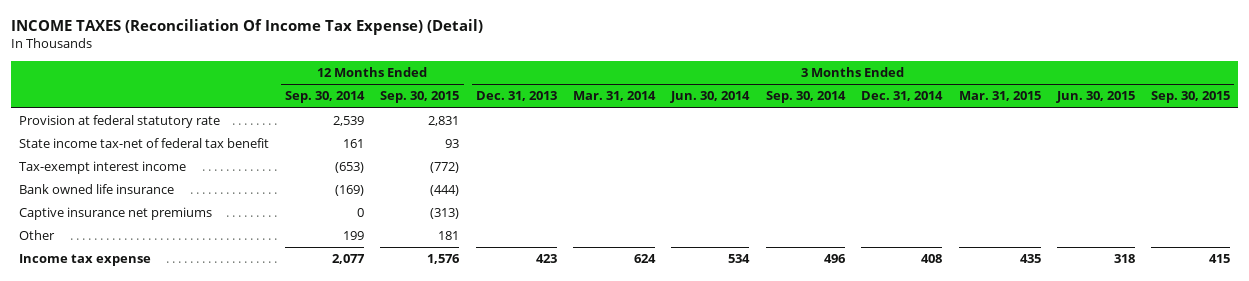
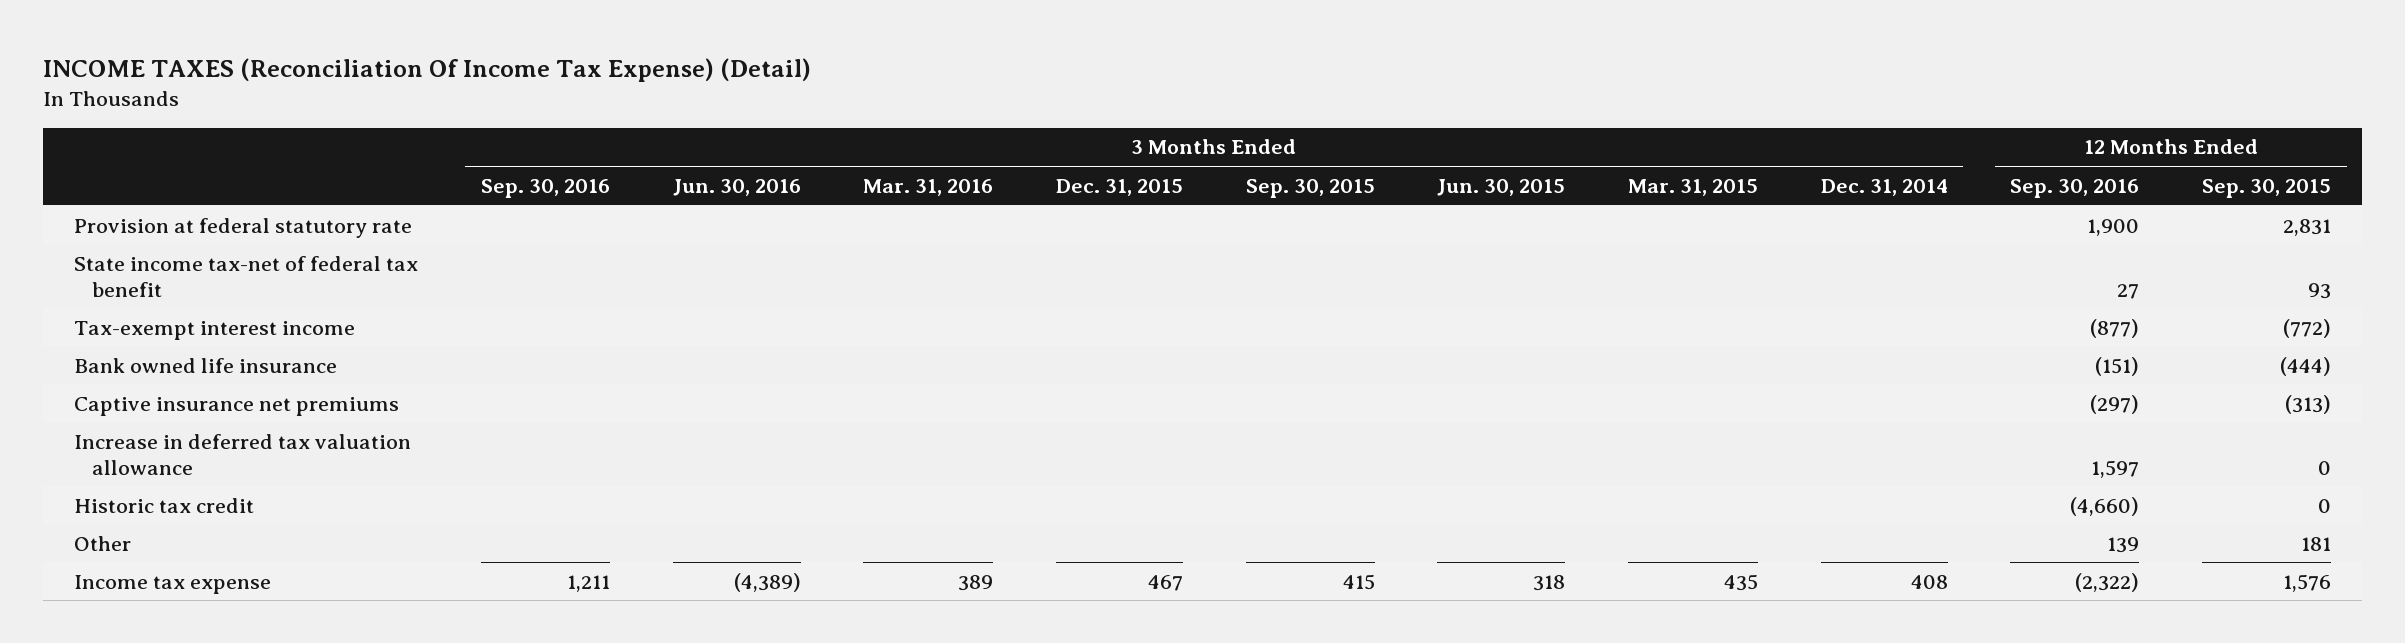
[285,91,366,104] Sep. 30, 2014 -> none
[475,91,557,102] Dec. 31, 2013 -> none
[573,91,657,102] Mar. 31, 2014 -> none
[670,91,751,104] Jun. 30, 2014 -> none
[765,91,846,104] Sep. 30, 2014 -> none
none -> [481,178,611,198] Sep. 30, 2016
none -> [672,178,801,196] Jun. 30, 2016
none -> [863,178,994,196] Mar. 31, 2016
none -> [1056,178,1184,196] Dec. 31, 2015
none -> [2010,178,2140,198] Sep. 30, 2016
none -> [74,433,412,475] Increase in deferred tax valuation allowance
none -> [74,497,255,513] Historic tax credit

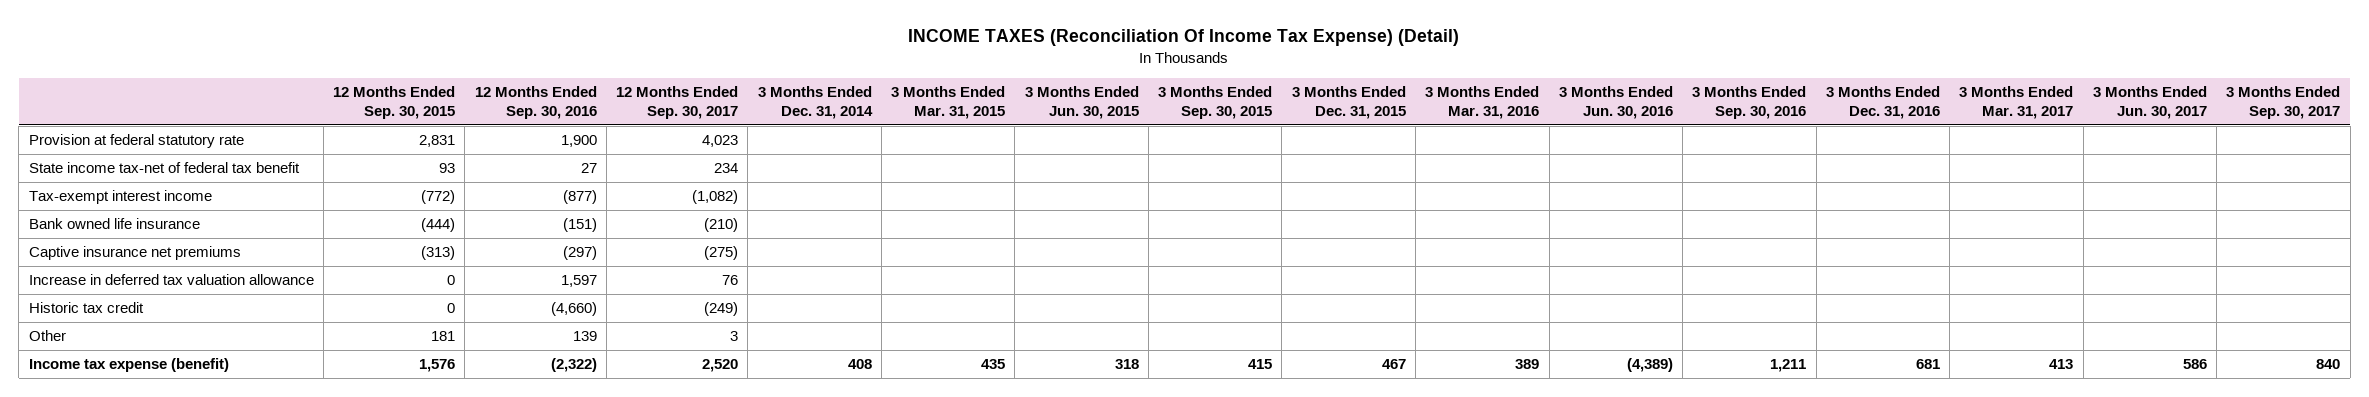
none -> [616,86,739,119] 12 Months Ended Sep. 30, 2017
none -> [1825,86,1940,119] 3 Months Ended Dec. 31, 2016
none -> [1959,86,2074,119] 3 Months Ended Mar. 31, 2017
none -> [2092,86,2207,119] 3 Months Ended Jun. 30, 2017
none -> [2226,86,2341,119] 3 Months Ended Sep. 30, 2017
[74,574,272,594] Income tax expense -> [28,358,229,373] Income tax expense (benefit)

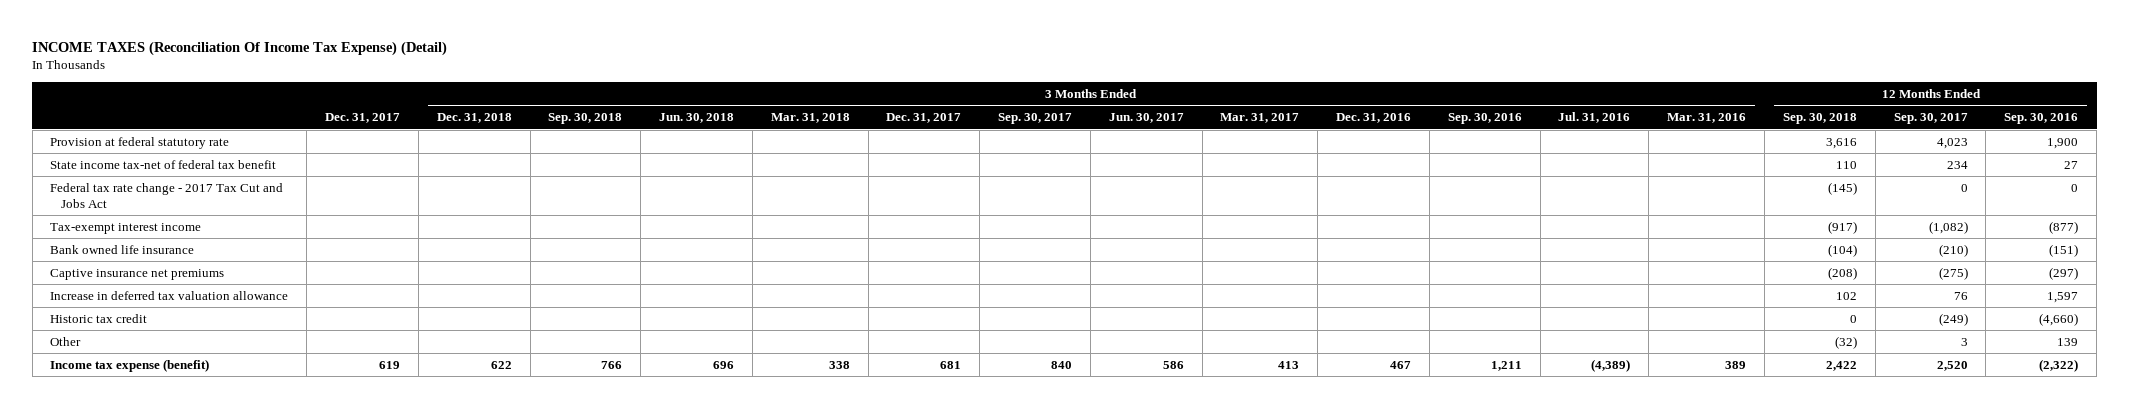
[333,86,456,119] 12 Months Ended Sep. 30, 2015 -> none
[757,86,873,119] 3 Months Ended Dec. 31, 2014 -> none
[891,86,1006,119] 3 Months Ended Mar. 31, 2015 -> none
[1024,86,1139,119] 3 Months Ended Jun. 30, 2015 -> none
[1158,86,1273,119] 3 Months Ended Sep. 30, 2015 -> none
[1291,86,1406,119] 3 Months Ended Dec. 31, 2015 -> none
[1558,86,1673,119] 3 Months Ended Jun. 30, 2016 -> none
none -> [325,113,401,124] Dec. 31, 2017
none -> [436,113,512,124] Dec. 31, 2018
none -> [548,113,623,125] Sep. 30, 2018
none -> [659,113,735,124] Jun. 30, 2018
none -> [770,113,850,124] Mar. 31, 2018
none -> [886,113,962,124] Dec. 31, 2017
none -> [1558,112,1631,124] Jul. 31, 2016
none -> [1782,113,1857,125] Sep. 30, 2018
none -> [50,182,284,208] Federal tax rate change - 2017 Tax Cut and Jobs Act
[1915,359,1940,370] 681 -> [1390,360,1412,369] 467

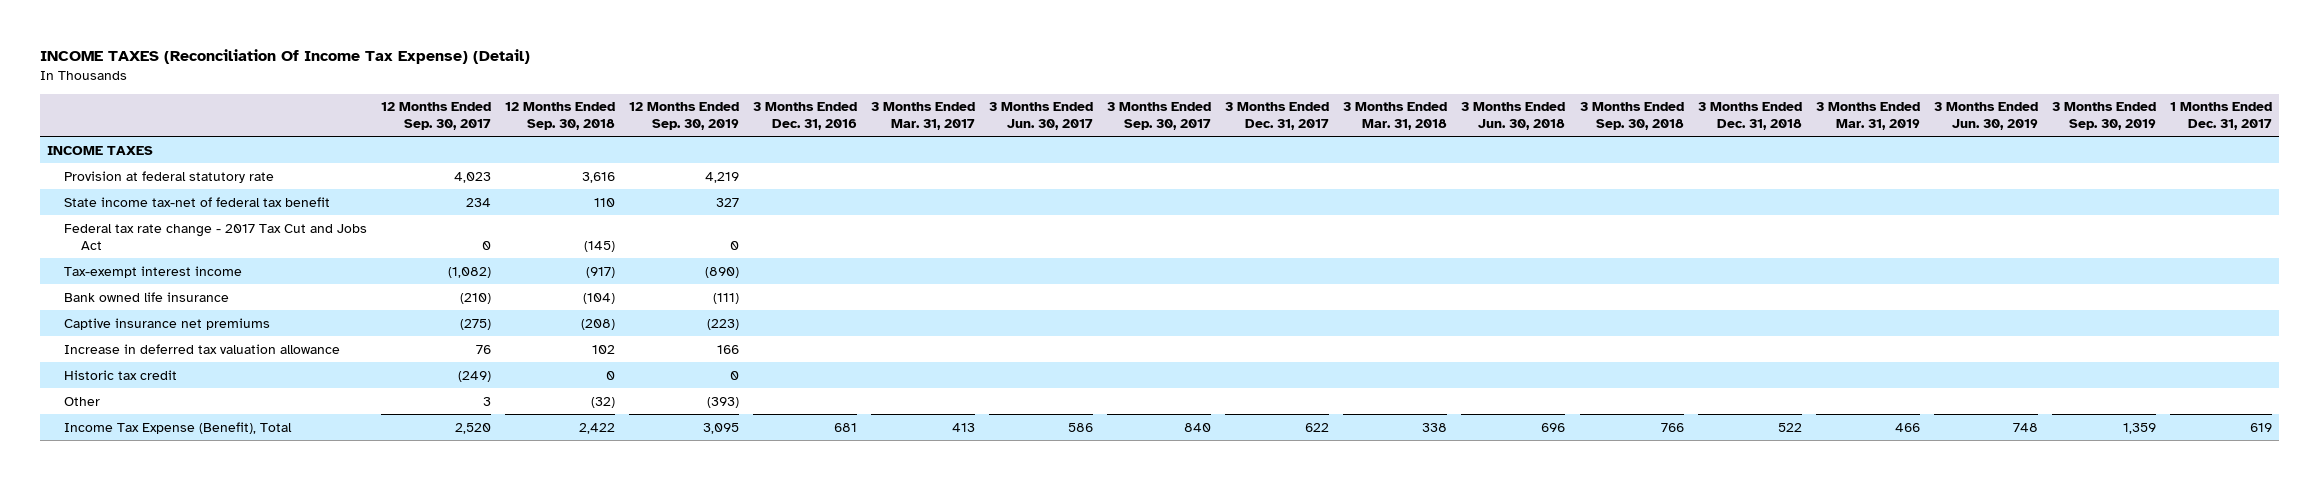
[325,113,401,124] Dec. 31, 2017 -> none
[1447,113,1522,125] Sep. 30, 2016 -> none
[1558,112,1631,124] Jul. 31, 2016 -> none
[1667,113,1747,124] Mar. 31, 2016 -> none
[2004,113,2079,125] Sep. 30, 2016 -> none
none -> [629,102,740,131] 12 Months Ended Sep. 30, 2019
none -> [1815,102,1920,131] 3 Months Ended Mar. 31, 2019
none -> [1933,102,2038,131] 3 Months Ended Jun. 30, 2019
none -> [2051,102,2156,131] 3 Months Ended Sep. 30, 2019
none -> [2169,102,2272,131] 1 Months Ended Dec. 31, 2017
none -> [47,145,154,155] INCOME TAXES
[50,358,210,372] Income tax expense (benefit) -> [63,421,292,434] Income Tax Expense (Benefit), Total
[490,360,512,369] 622 -> [1777,422,1802,432] 522
[940,360,962,369] 681 -> [1305,422,1330,432] 622
[1390,360,1412,369] 467 -> [834,422,858,432] 681

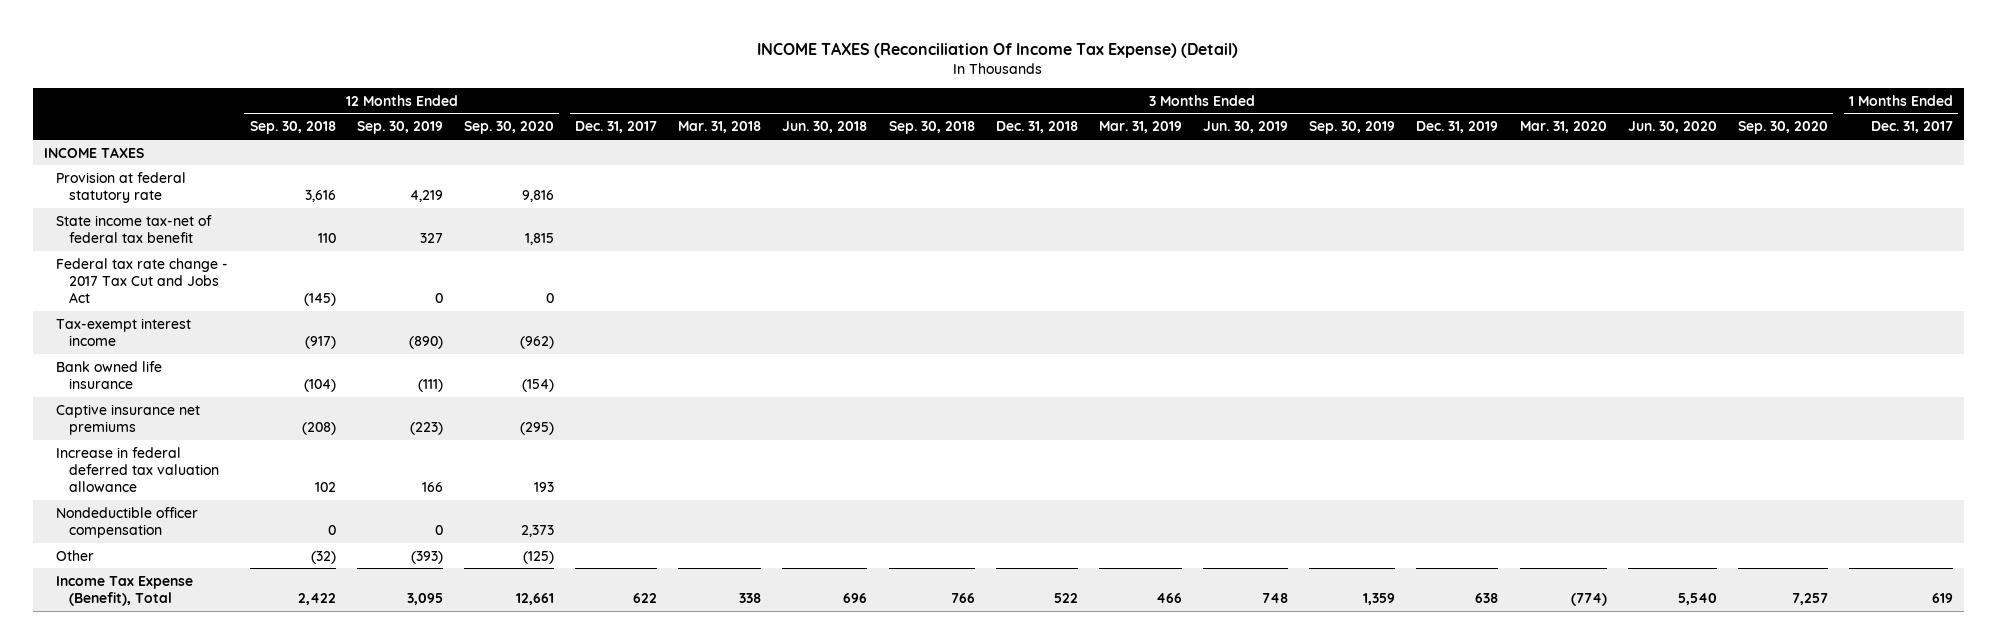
[380,102,491,131] 12 Months Ended Sep. 30, 2017 -> none
[753,102,858,131] 3 Months Ended Dec. 31, 2016 -> none
[871,102,976,131] 3 Months Ended Mar. 31, 2017 -> none
[989,102,1094,131] 3 Months Ended Jun. 30, 2017 -> none
[1107,102,1212,131] 3 Months Ended Sep. 30, 2017 -> none
none -> [463,121,554,135] Sep. 30, 2020
none -> [1416,121,1499,134] Dec. 31, 2019
none -> [1519,121,1607,134] Mar. 31, 2020
none -> [1627,121,1717,134] Jun. 30, 2020
none -> [1737,121,1828,135] Sep. 30, 2020
[63,369,177,380] Historic tax credit -> none
[63,343,340,354] Increase in deferred tax valuation allowance -> [56,446,219,493] Increase in federal deferred tax valuation allowance
none -> [56,506,199,539] Nondeductible officer compensation

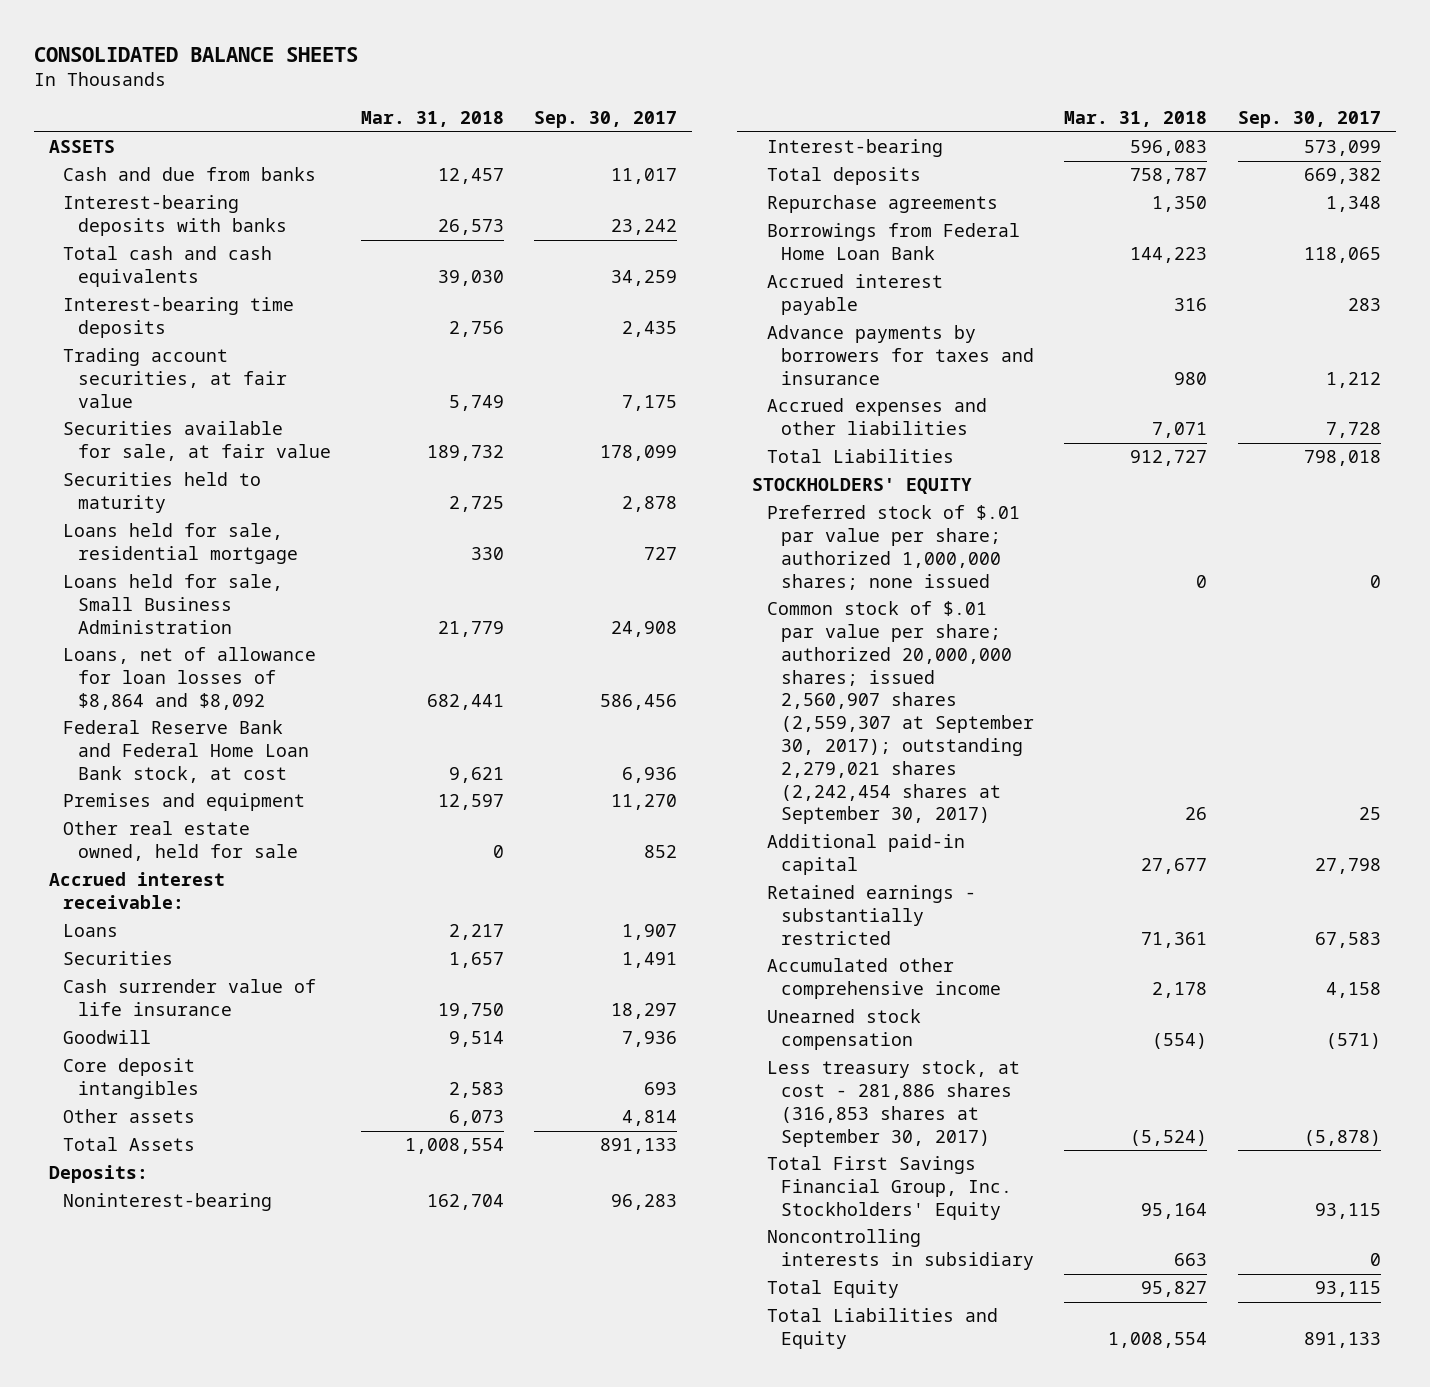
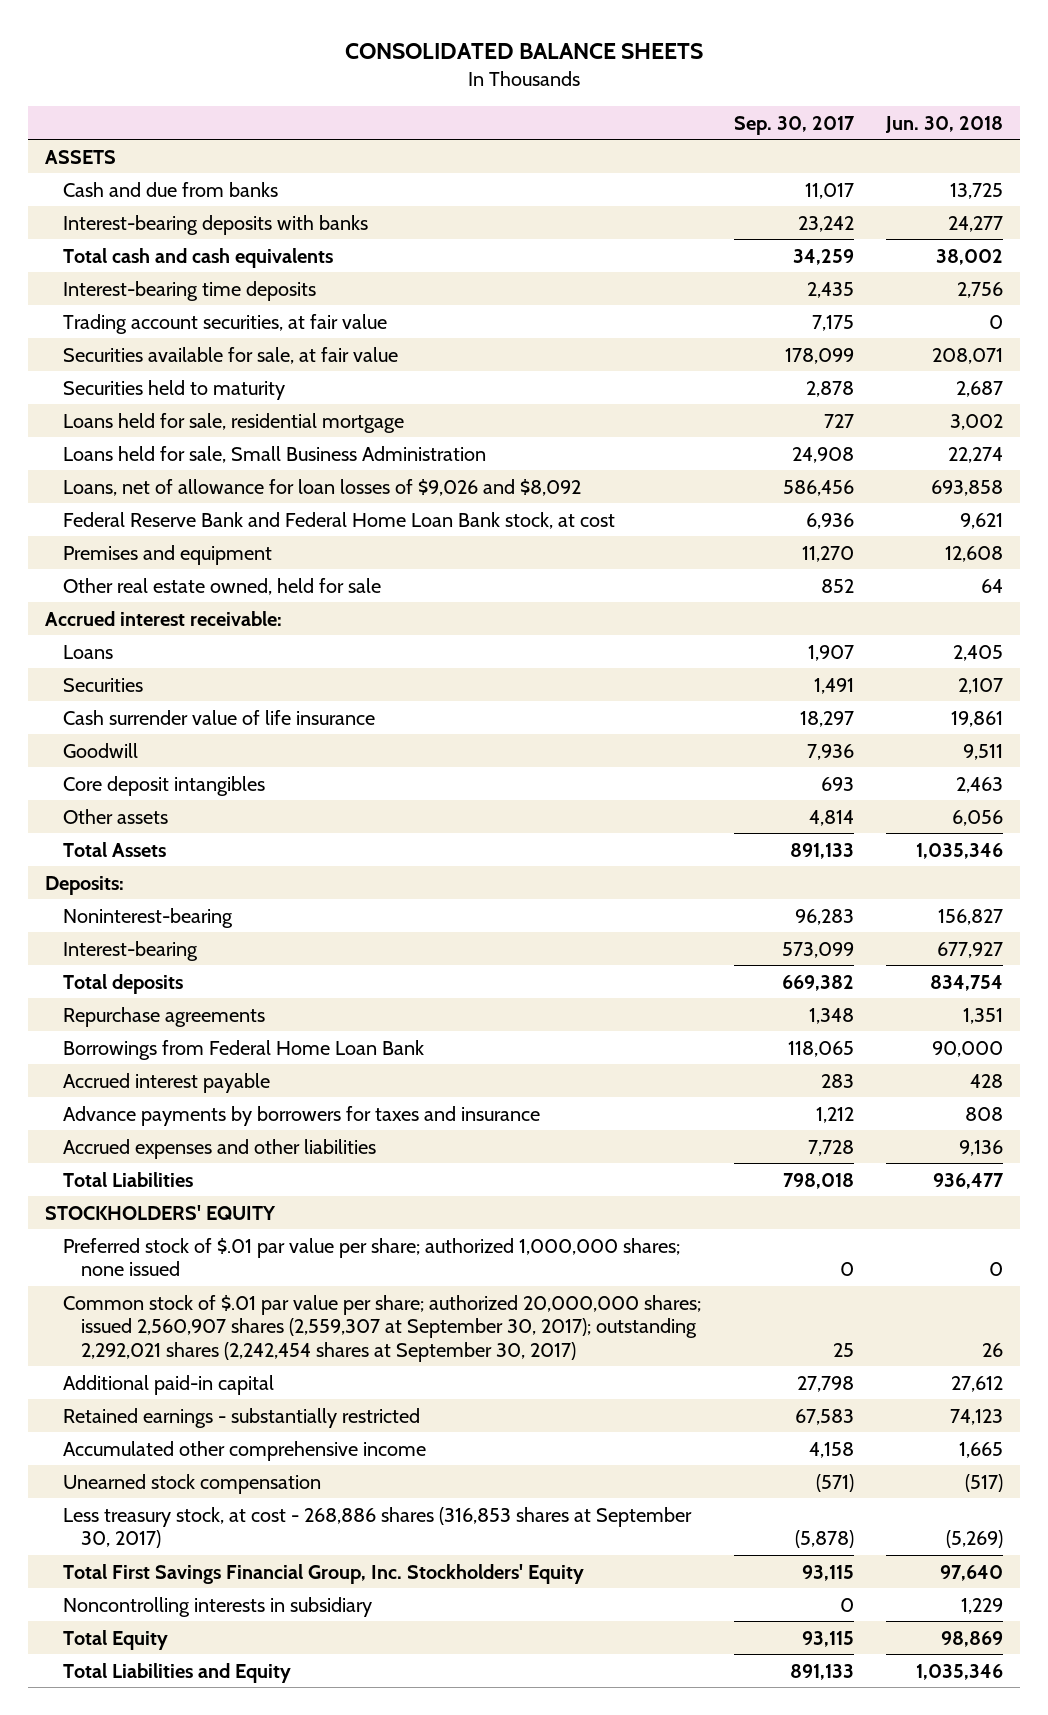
[360,111,504,128] Mar. 31, 2018 -> none
none -> [885,115,1004,133] Jun. 30, 2018
[63,647,317,710] Loans, net of allowance for loan losses of $8,864 and $8,092 -> [62,478,581,496] Loans, net of allowance for loan losses of $9,026 and $8,092
[766,601,1035,825] Common stock of $.01 par value per share; authorized 20,000,000 shares; issued 2,560,907 shares (2,559,307 at September 30, 2017); outstanding 2,279,021 shares (2,242,454 shares at September 30, 2017) -> [62,1294,701,1362] Common stock of $.01 par value per share; authorized 20,000,000 shares; issued 2,560,907 shares (2,559,307 at September 30, 2017); outstanding 2,292,021 shares (2,242,454 shares at September 30, 2017)
[766,1060,1020,1147] Less treasury stock, at cost - 281,886 shares (316,853 shares at September 30, 2017) -> [62,1506,692,1549] Less treasury stock, at cost - 268,886 shares (316,853 shares at September 30, 2017)

